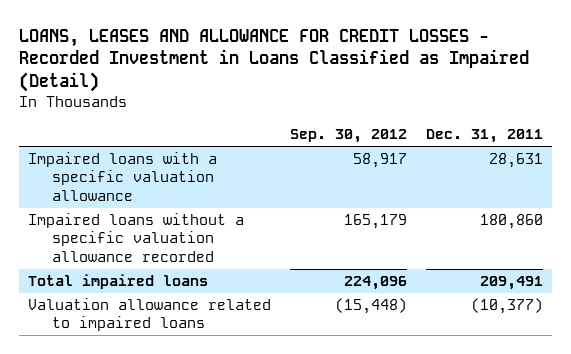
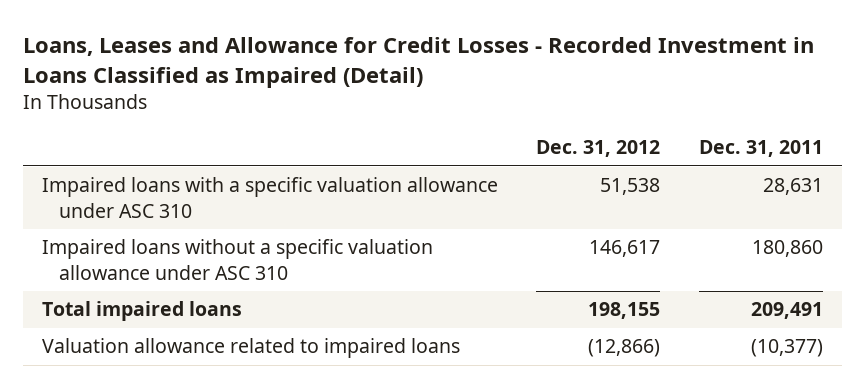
[18,28,529,93] LOANS, LEASES AND ALLOWANCE FOR CREDIT LOSSES - Recorded Investment in Loans Classified as Impaired (Detail) -> [23,37,815,89] Loans, Leases and Allowance for Credit Losses - Recorded Investment in Loans Classified as Impaired (Detail)
[289,129,407,144] Sep. 30, 2012 -> none
none -> [536,139,661,157] Dec. 31, 2012
[27,152,217,201] Impaired loans with a specific valuation allowance -> [42,177,499,218] Impaired loans with a specific valuation allowance under ASC 310
[27,213,244,262] Impaired loans without a specific valuation allowance recorded -> [42,239,434,280] Impaired loans without a specific valuation allowance under ASC 310

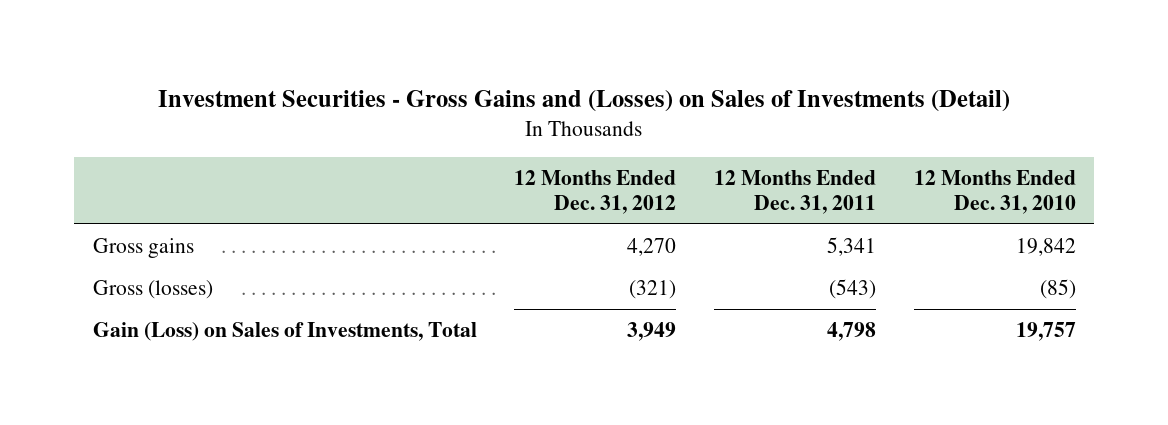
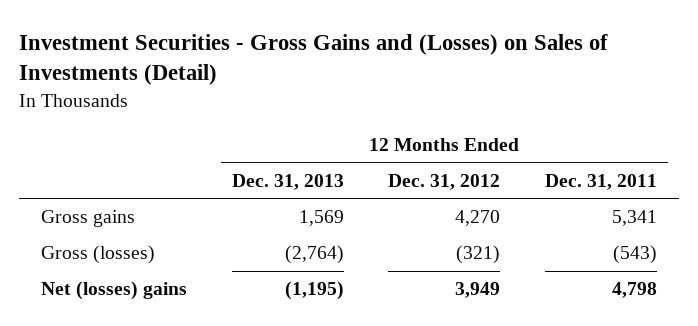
[913,169,1076,215] 12 Months Ended Dec. 31, 2010 -> none
none -> [231,173,344,190] Dec. 31, 2013
[92,321,477,341] Gain (Loss) on Sales of Investments, Total -> [41,281,188,301] Net (losses) gains

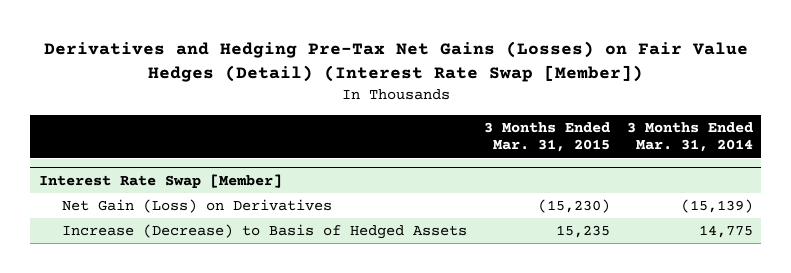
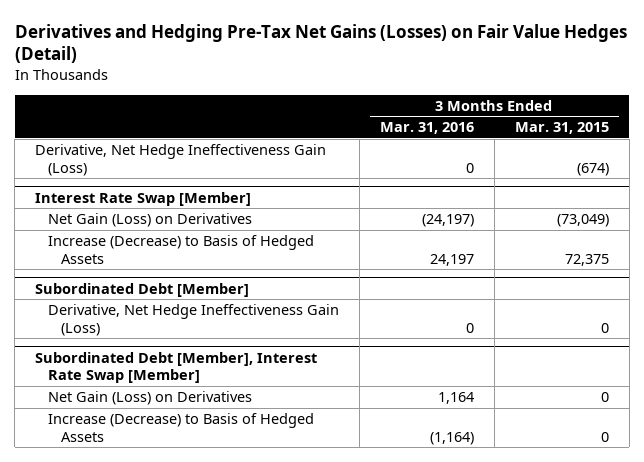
[43,41,748,83] Derivatives and Hedging Pre-Tax Net Gains (Losses) on Fair Value Hedges (Detail) (Interest Rate Swap [Member]) -> [14,23,627,64] Derivatives and Hedging Pre-Tax Net Gains (Losses) on Fair Value Hedges (Detail)
[626,121,753,153] 3 Months Ended Mar. 31, 2014 -> none
none -> [379,122,474,135] Mar. 31, 2016
none -> [35,144,327,176] Derivative, Net Hedge Ineffectiveness Gain (Loss)
[537,199,610,214] (15,230) -> [556,214,609,228] (73,049)
[555,225,610,239] 15,235 -> [564,253,609,266] 72,375
none -> [35,282,250,297] Subordinated Debt [Member]
none -> [48,304,340,336] Derivative, Net Hedge Ineffectiveness Gain (Loss)
none -> [35,351,318,384] Subordinated Debt [Member], Interest Rate Swap [Member]
none -> [48,391,253,406] Net Gain (Loss) on Derivatives
none -> [48,413,315,442] Increase (Decrease) to Basis of Hedged Assets

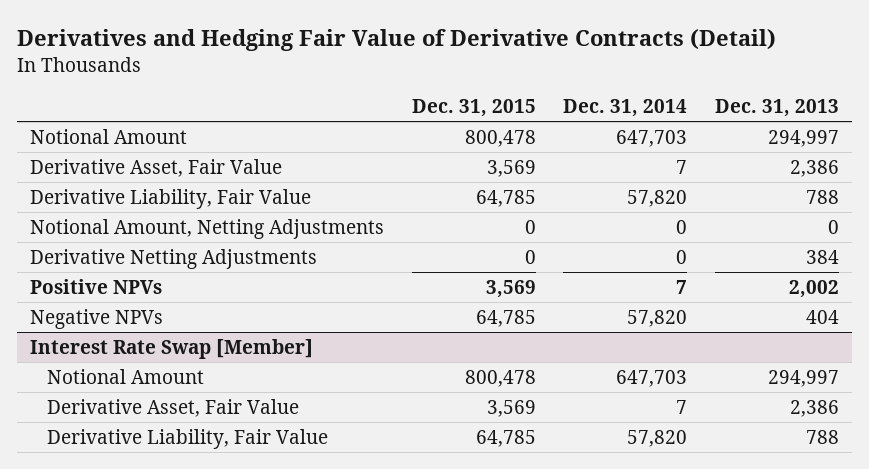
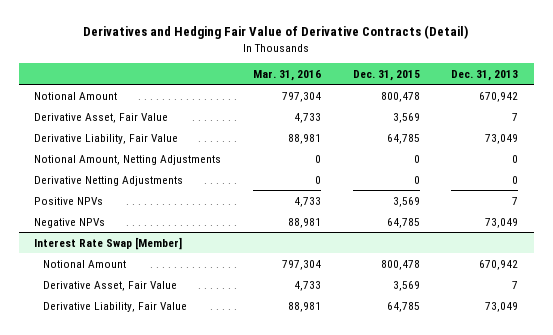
[563,99,688,118] Dec. 31, 2014 -> none
none -> [253,70,322,82] Mar. 31, 2016
[767,130,839,148] 294,997 -> [479,91,519,102] 670,942
[789,160,839,178] 2,386 -> [512,112,519,121] 7
[805,190,839,205] 788 -> [485,133,519,144] 73,049
[805,250,839,265] 384 -> [512,175,519,184] 0
[788,280,839,299] 2,002 -> [512,196,519,205] 7
[805,310,839,325] 404 -> [485,217,519,228] 73,049
[767,370,839,388] 294,997 -> [479,259,519,270] 670,942
[789,400,839,418] 2,386 -> [512,280,519,289] 7
[805,430,839,445] 788 -> [485,301,519,312] 73,049

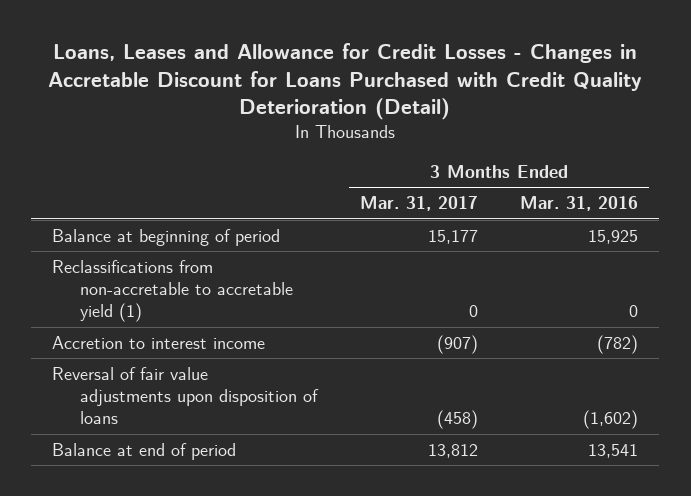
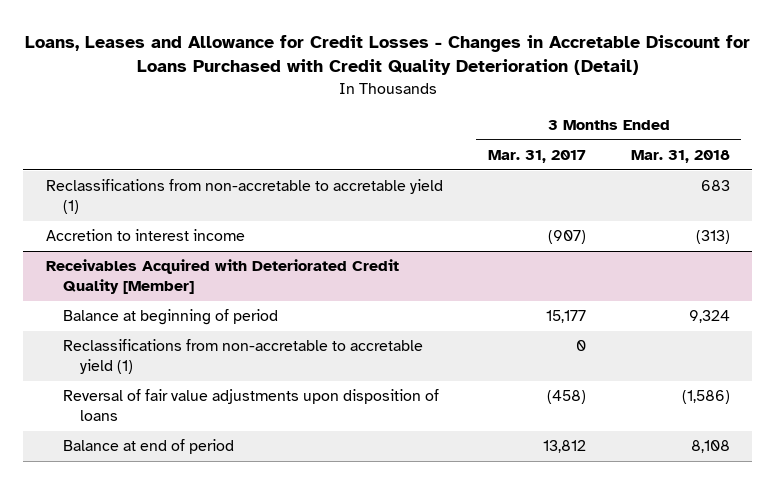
[520,196,639,212] Mar. 31, 2016 -> none
none -> [630,149,730,163] Mar. 31, 2018
none -> [45,179,443,215] Reclassifications from non-accretable to accretable yield (1)
[52,335,266,349] Accretion to interest income -> [45,229,245,242] Accretion to interest income
none -> [45,259,399,295] Receivables Acquired with Deteriorated Credit Quality [Member]

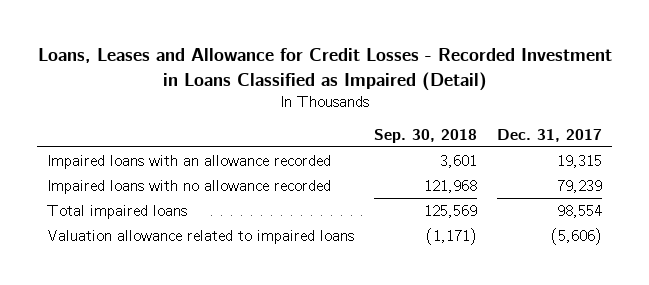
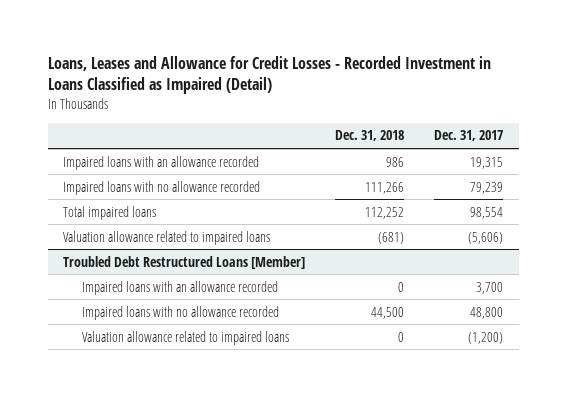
[374,129,478,144] Sep. 30, 2018 -> none
none -> [335,130,405,142] Dec. 31, 2018
none -> [62,255,305,269] Troubled Debt Restructured Loans [Member]
none -> [82,280,279,295] Impaired loans with an allowance recorded
none -> [82,305,280,320] Impaired loans with no allowance recorded
none -> [82,330,290,345] Valuation allowance related to impaired loans

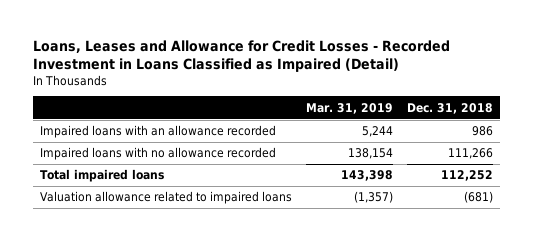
[434,130,504,142] Dec. 31, 2017 -> none
none -> [305,102,393,114] Mar. 31, 2019
[62,255,305,269] Troubled Debt Restructured Loans [Member] -> none
[82,280,279,295] Impaired loans with an allowance recorded -> none
[82,305,280,320] Impaired loans with no allowance recorded -> none
[82,330,290,345] Valuation allowance related to impaired loans -> none

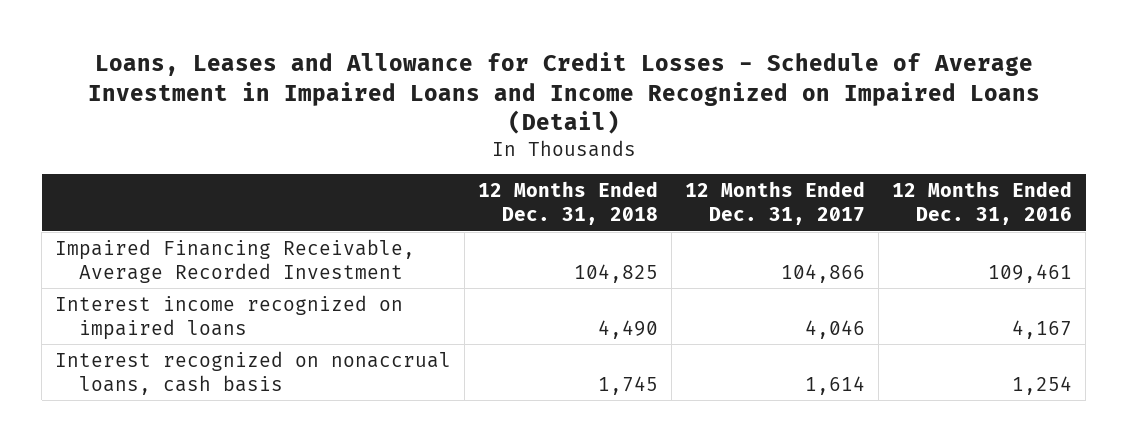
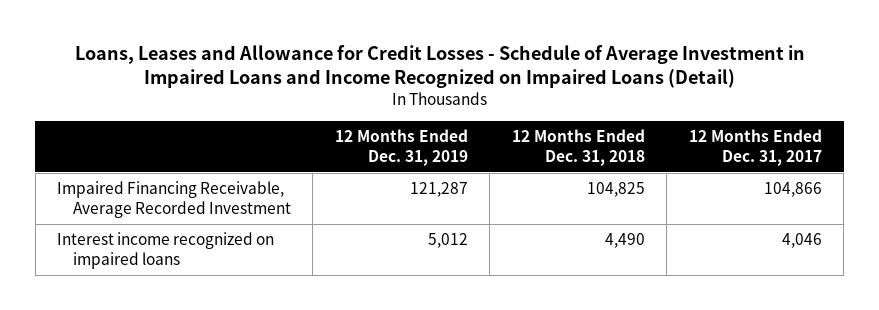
[892,181,1073,226] 12 Months Ended Dec. 31, 2016 -> none
none -> [334,128,468,166] 12 Months Ended Dec. 31, 2019
[55,350,452,395] Interest recognized on nonaccrual loans, cash basis -> none

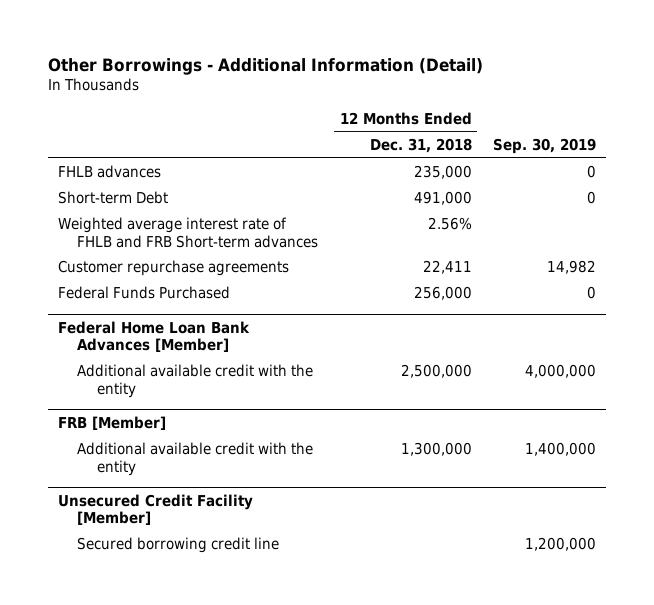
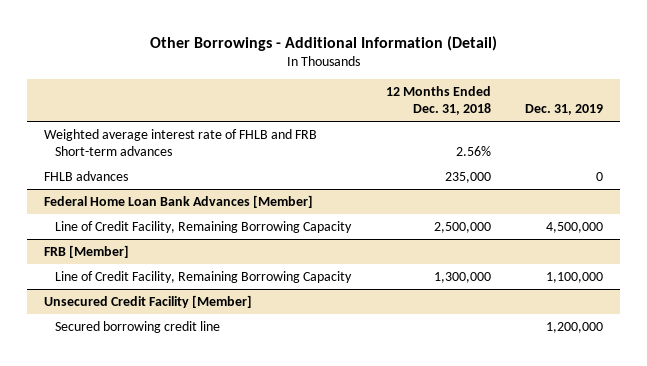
[492,137,596,154] Sep. 30, 2019 -> none
none -> [524,104,603,116] Dec. 31, 2019
[58,191,169,205] Short-term Debt -> none
[58,260,290,277] Customer repurchase agreements -> none
[58,286,231,300] Federal Funds Purchased -> none
[58,165,162,179] FHLB advances -> [44,170,129,181] FHLB advances
[77,364,314,398] Additional available credit with the entity -> [55,220,353,233] Line of Credit Facility, Remaining Borrowing Capacity
[77,442,314,476] Additional available credit with the entity -> [55,270,353,283] Line of Credit Facility, Remaining Borrowing Capacity

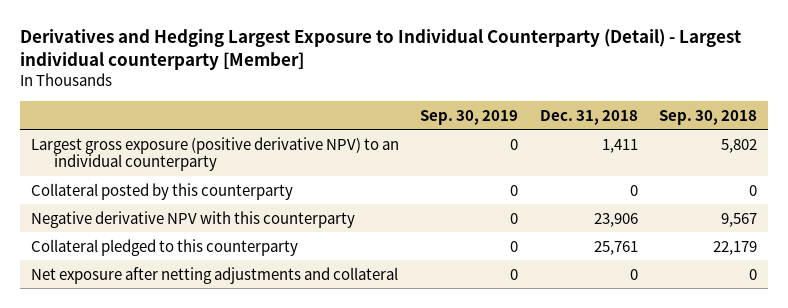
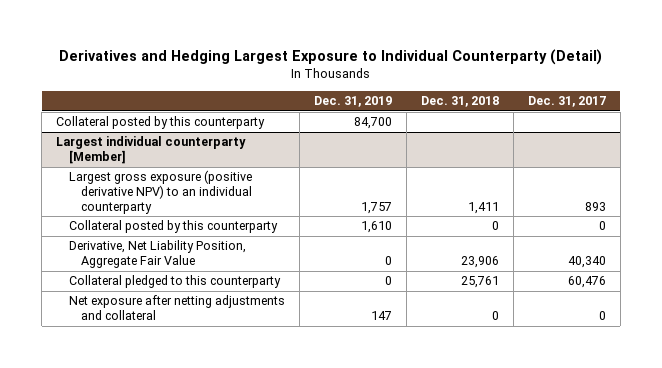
[19,28,741,71] Derivatives and Hedging Largest Exposure to Individual Counterparty (Detail) - Largest individual counterparty [Member] -> [58,49,602,66] Derivatives and Hedging Largest Exposure to Individual Counterparty (Detail)
[420,109,519,125] Sep. 30, 2019 -> none
[658,109,757,125] Sep. 30, 2018 -> none
none -> [313,96,392,108] Dec. 31, 2019
none -> [527,96,606,108] Dec. 31, 2017
none -> [56,116,266,130] Collateral posted by this counterparty
none -> [56,136,247,165] Largest individual counterparty [Member]
[30,210,355,228] Negative derivative NPV with this counterparty -> [68,240,246,269] Derivative, Net Liability Position, Aggregate Fair Value

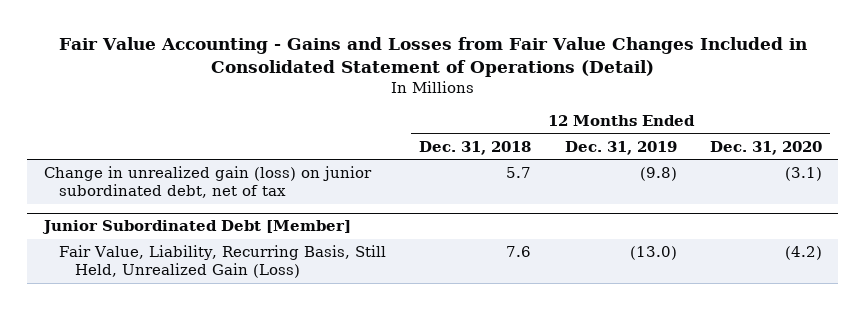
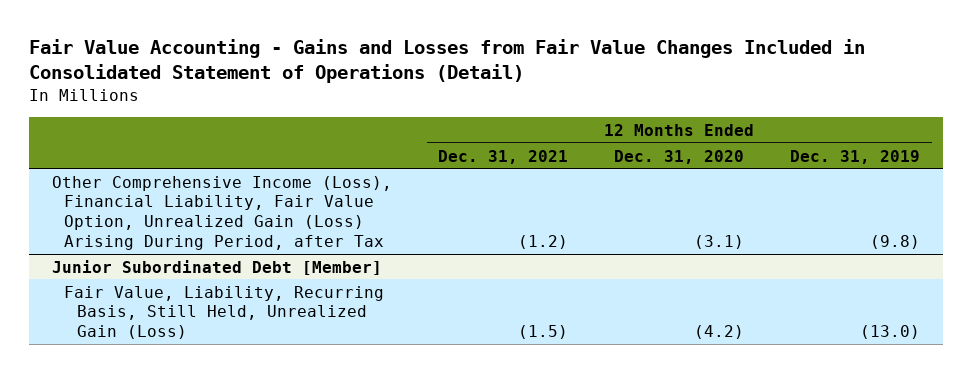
[419,140,532,155] Dec. 31, 2018 -> none
none -> [438,149,569,164] Dec. 31, 2021
[43,166,372,199] Change in unrealized gain (loss) on junior subordinated debt, net of tax -> [51,175,392,251] Other Comprehensive Income (Loss), Financial Liability, Fair Value Option, Unrealized Gain (Loss) Arising During Period, after Tax

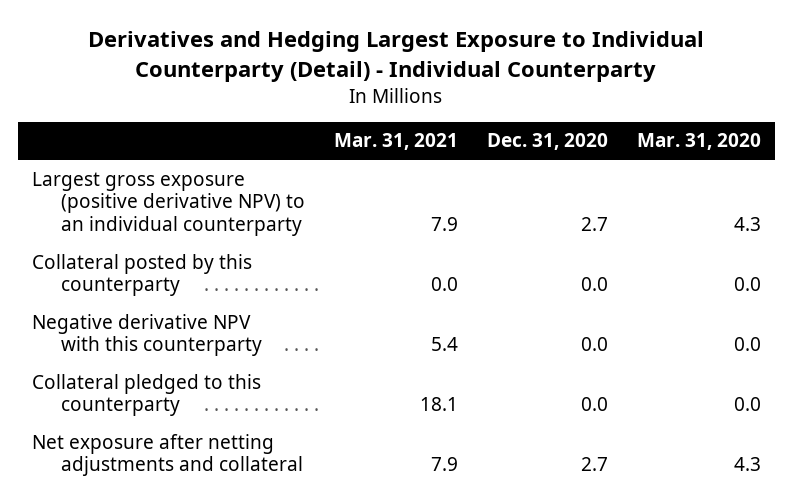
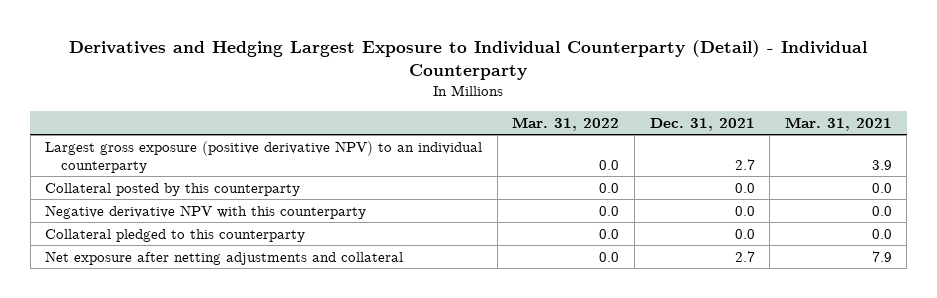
[486,133,608,151] Dec. 31, 2020 -> none
[636,133,761,151] Mar. 31, 2020 -> none
none -> [512,116,620,131] Mar. 31, 2022
none -> [649,117,755,131] Dec. 31, 2021
[430,217,458,232] 7.9 -> [871,159,892,170] 3.9
[430,337,458,352] 5.4 -> [871,205,892,216] 0.0
[419,397,458,412] 18.1 -> [871,228,892,239] 0.0

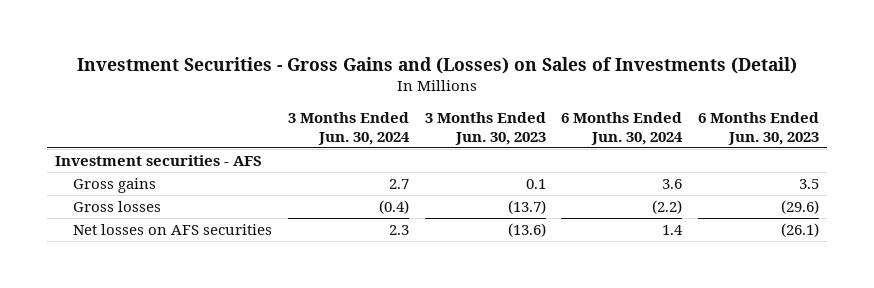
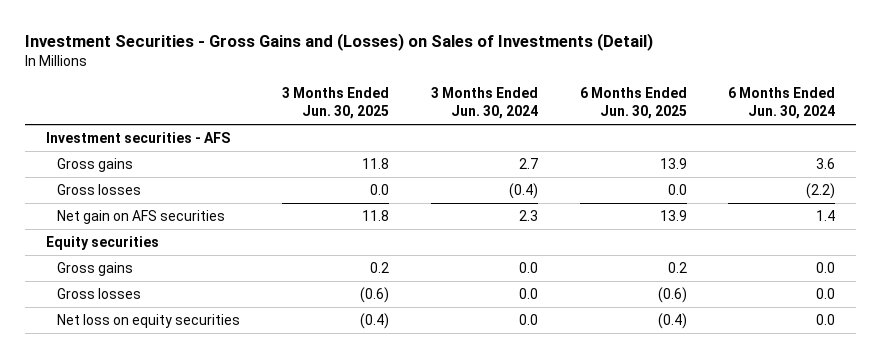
[424,112,546,145] 3 Months Ended Jun. 30, 2023 -> none
[698,112,820,145] 6 Months Ended Jun. 30, 2023 -> none
none -> [281,86,389,120] 3 Months Ended Jun. 30, 2025
none -> [579,86,687,120] 6 Months Ended Jun. 30, 2025
[73,224,273,236] Net losses on AFS securities -> [56,209,225,224] Net gain on AFS securities
none -> [45,235,159,250] Equity securities
none -> [56,261,133,276] Gross gains
none -> [56,287,141,299] Gross losses
none -> [56,313,240,328] Net loss on equity securities

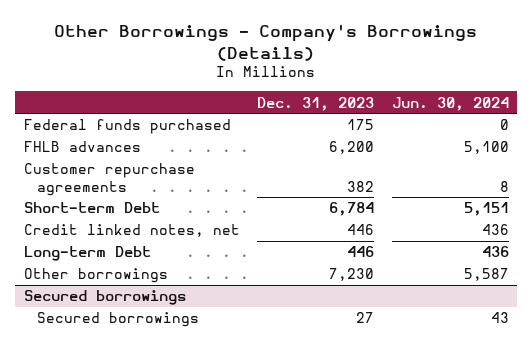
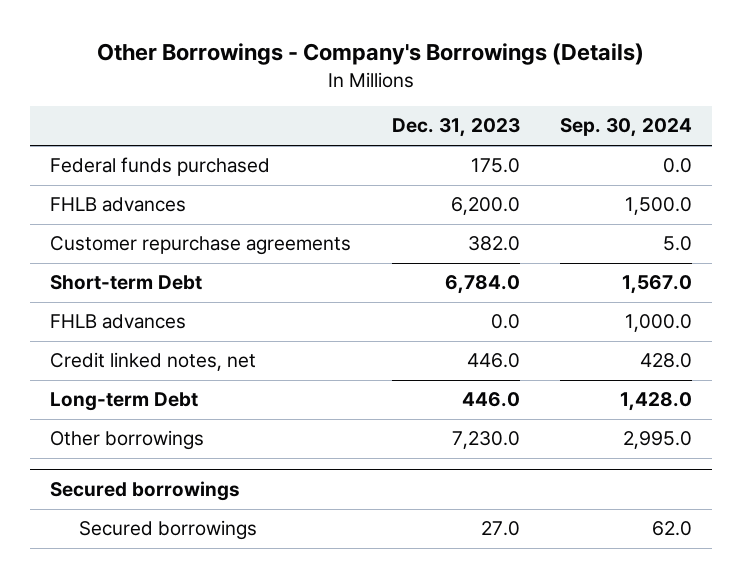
[391,96,509,111] Jun. 30, 2024 -> none
none -> [559,118,692,138] Sep. 30, 2024
[347,119,375,131] 175 -> [470,158,520,174] 175.0
[329,141,375,155] 6,200 -> [450,197,520,216] 6,200.0
[347,180,375,192] 382 -> [467,236,520,252] 382.0
[329,202,375,217] 6,784 -> [444,275,520,295] 6,784.0
none -> [50,314,187,330] FHLB advances
[347,224,375,236] 446 -> [466,353,520,369] 446.0
[347,246,375,258] 446 -> [461,392,520,408] 446.0
[329,268,375,282] 7,230 -> [451,431,520,450] 7,230.0
[356,312,375,324] 27 -> [480,521,520,537] 27.0

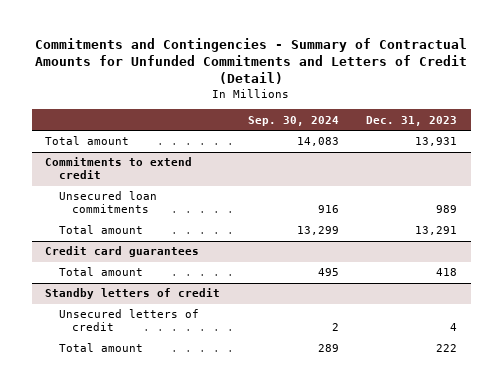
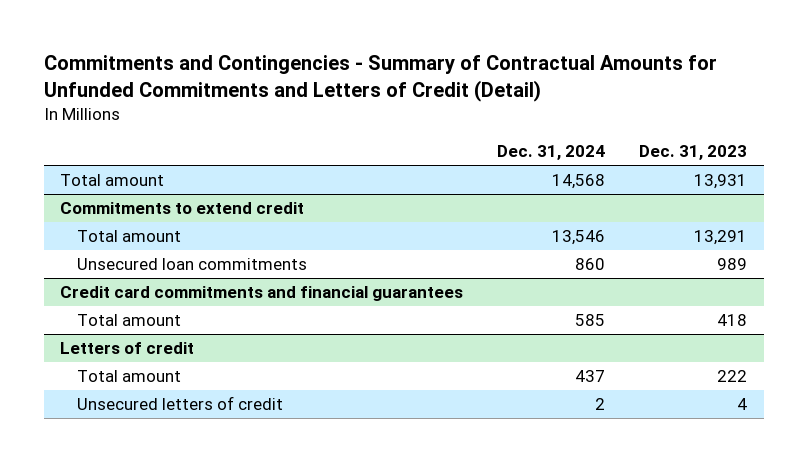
[247,115,339,126] Sep. 30, 2024 -> none
none -> [497,145,606,161] Dec. 31, 2024
[58,191,157,214] Unsecured loan commitments -> [76,258,307,271] Unsecured loan commitments
[45,246,200,258] Credit card guarantees -> [60,286,464,302] Credit card commitments and financial guarantees
[58,309,199,332] Unsecured letters of credit -> none
[45,288,221,300] Standby letters of credit -> [60,342,195,355] Letters of credit
none -> [76,396,283,411] Unsecured letters of credit

